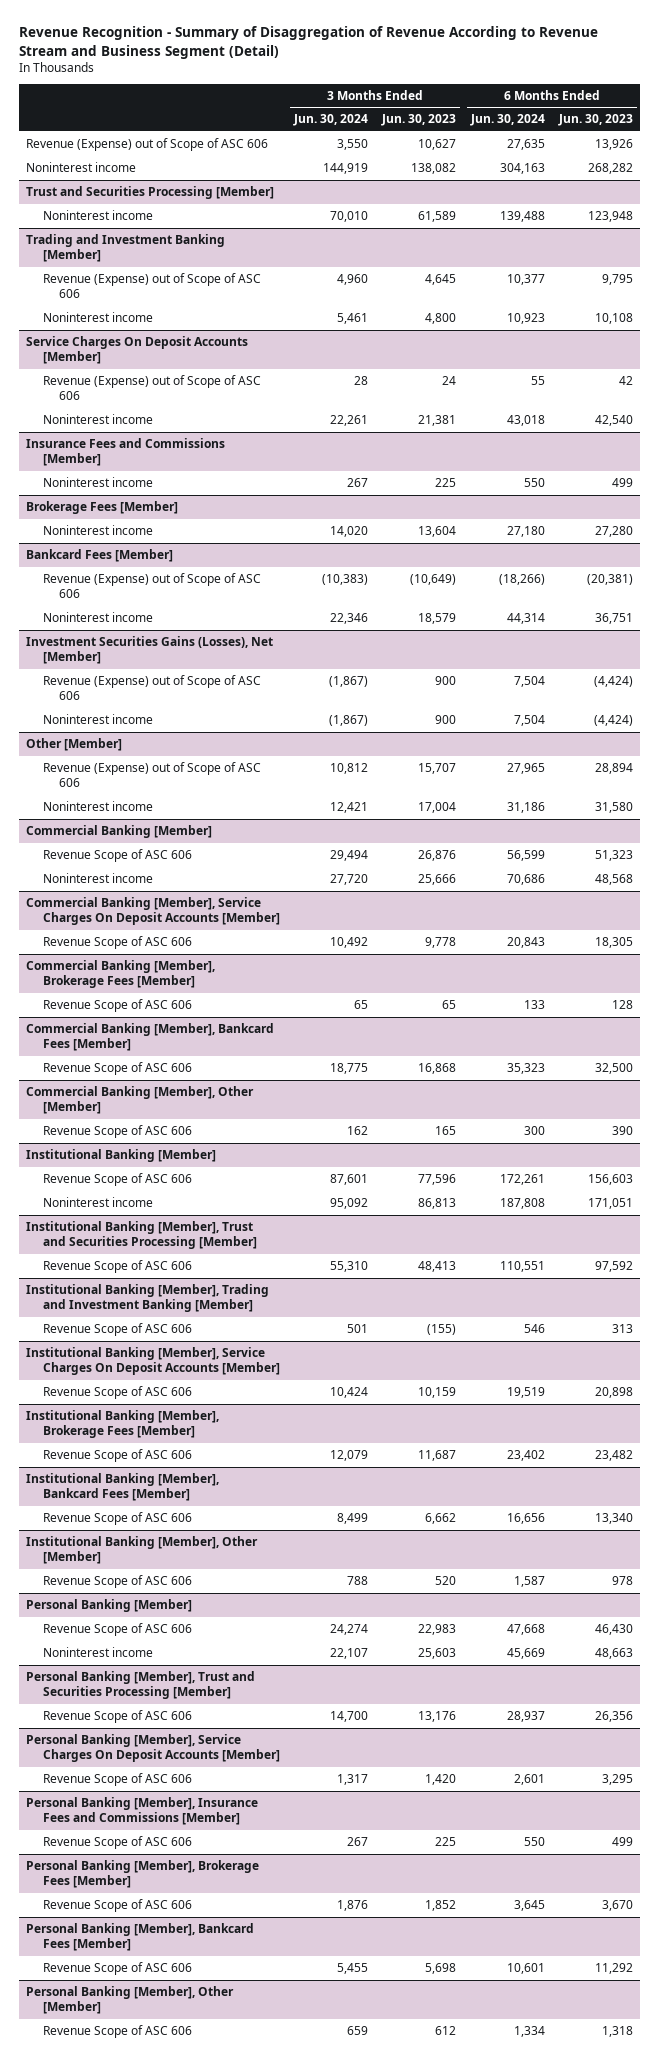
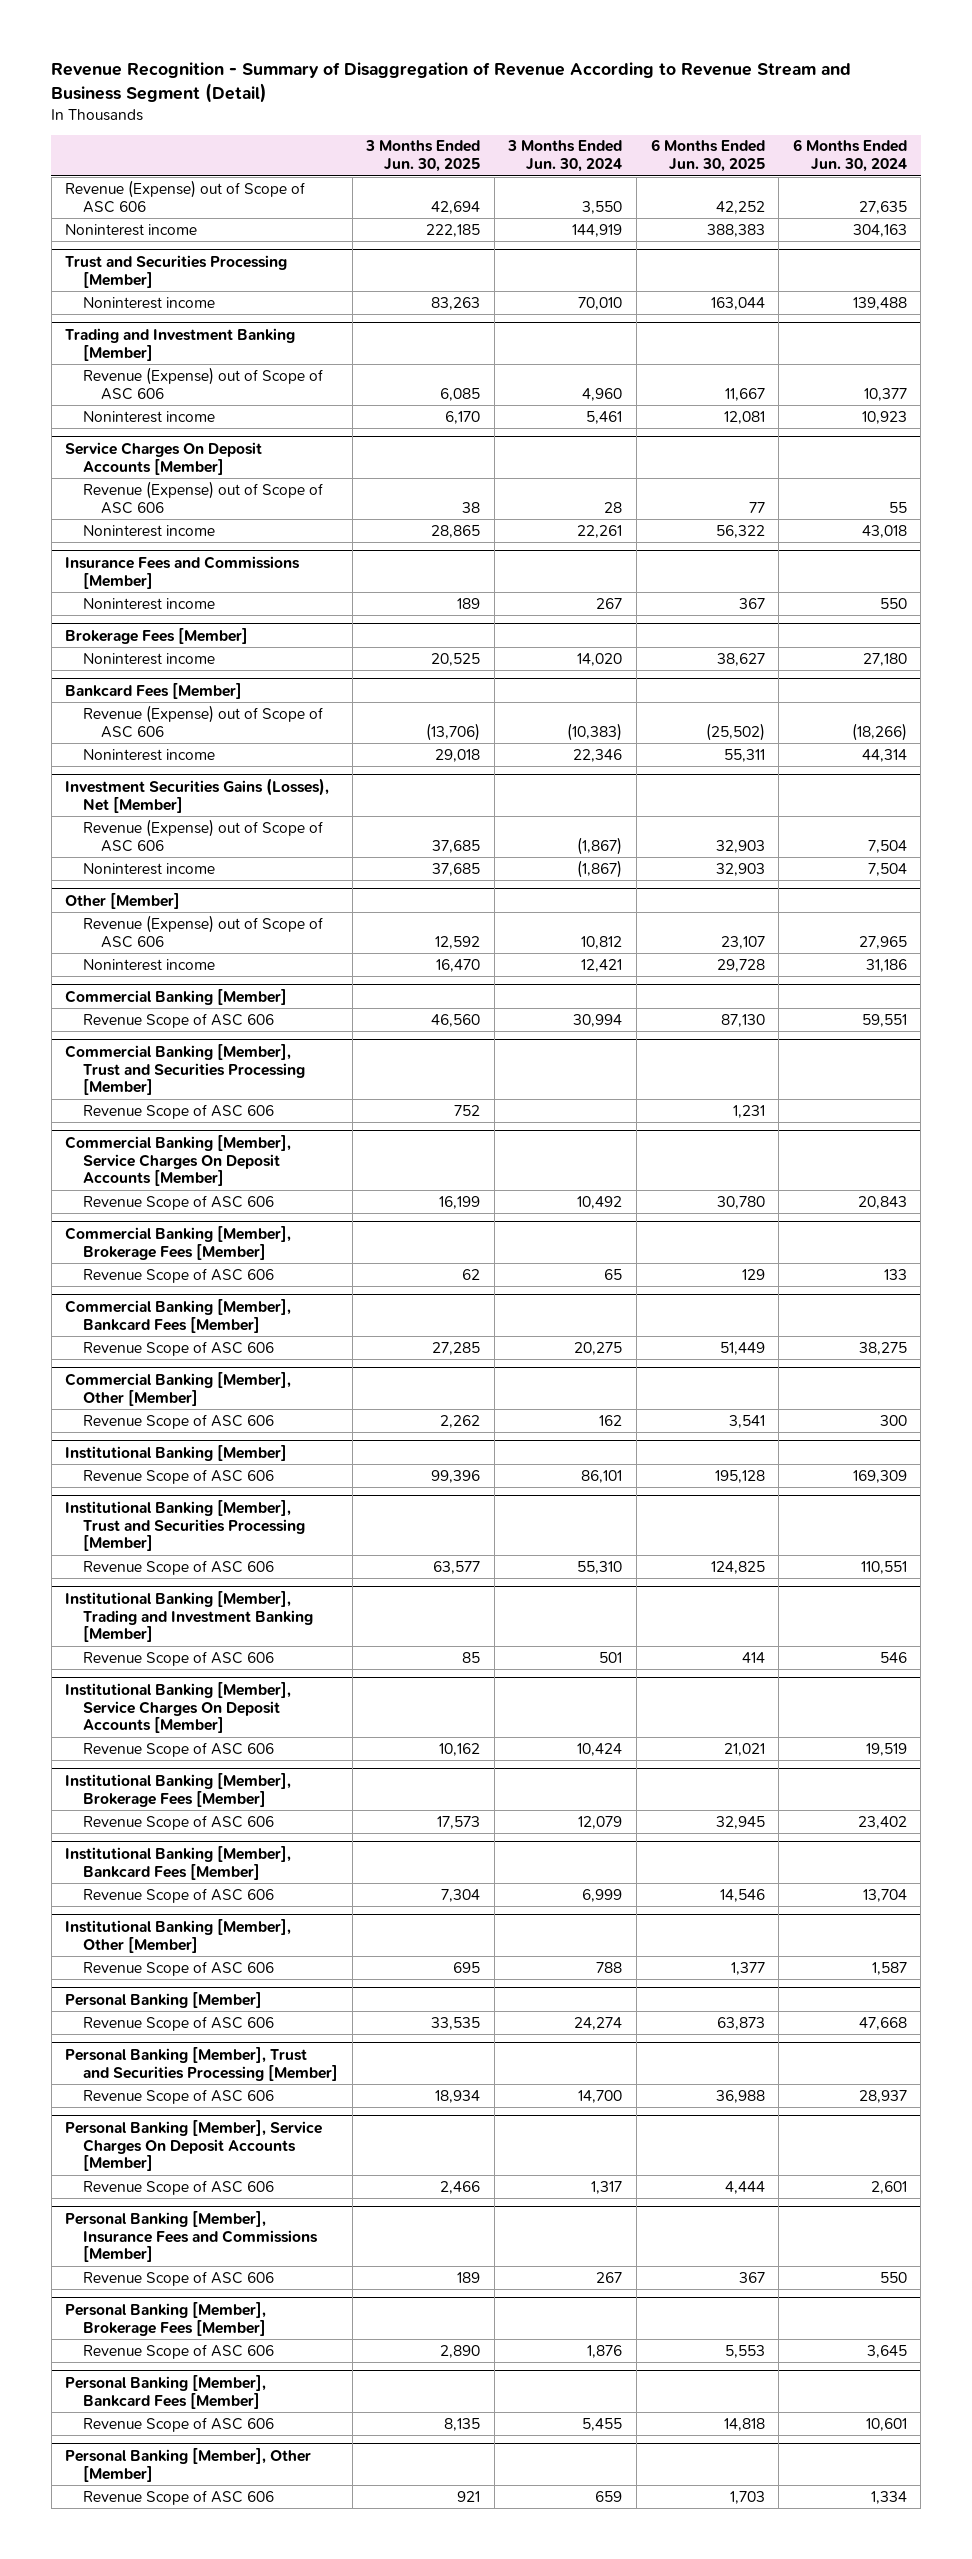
[381,114,457,127] Jun. 30, 2023 -> none
[558,114,634,127] Jun. 30, 2023 -> none
none -> [365,140,481,173] 3 Months Ended Jun. 30, 2025
none -> [650,139,765,173] 6 Months Ended Jun. 30, 2025
[42,873,153,884] Noninterest income -> none
[329,850,368,862] 29,494 -> [573,1013,623,1027] 30,994
[506,850,545,862] 56,599 -> [861,1013,907,1027] 59,551
none -> [65,1043,306,1096] Commercial Banking [Member], Trust and Securities Processing [Member]
none -> [83,1103,275,1119] Revenue Scope of ASC 606
[329,1063,368,1075] 18,775 -> [574,1341,623,1355] 20,275
[506,1063,545,1075] 35,323 -> [858,1341,907,1355] 38,275
[42,1197,153,1208] Noninterest income -> none
[329,1174,368,1186] 87,601 -> [581,1469,623,1483] 86,101
[499,1174,545,1186] 172,261 -> [852,1469,907,1483] 169,309
[336,1513,368,1525] 8,499 -> [582,1888,623,1902] 6,999
[506,1513,545,1525] 16,656 -> [862,1888,907,1902] 13,704
[42,1647,153,1658] Noninterest income -> none

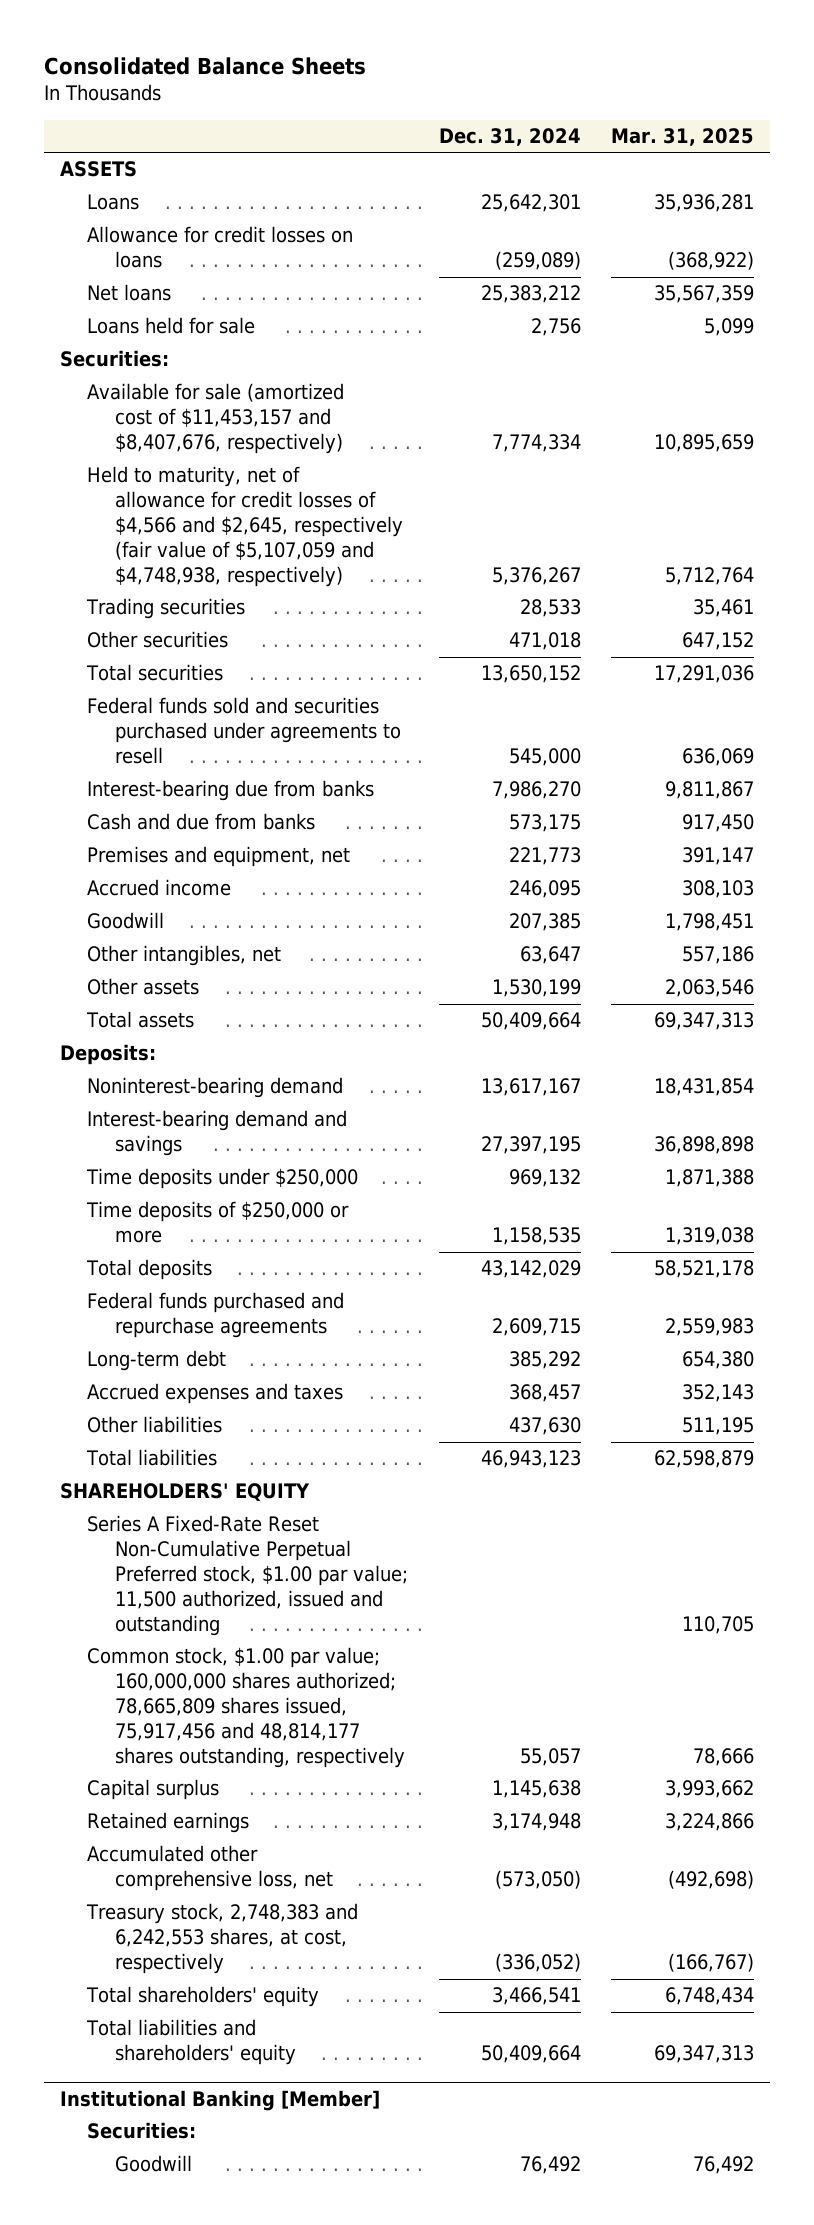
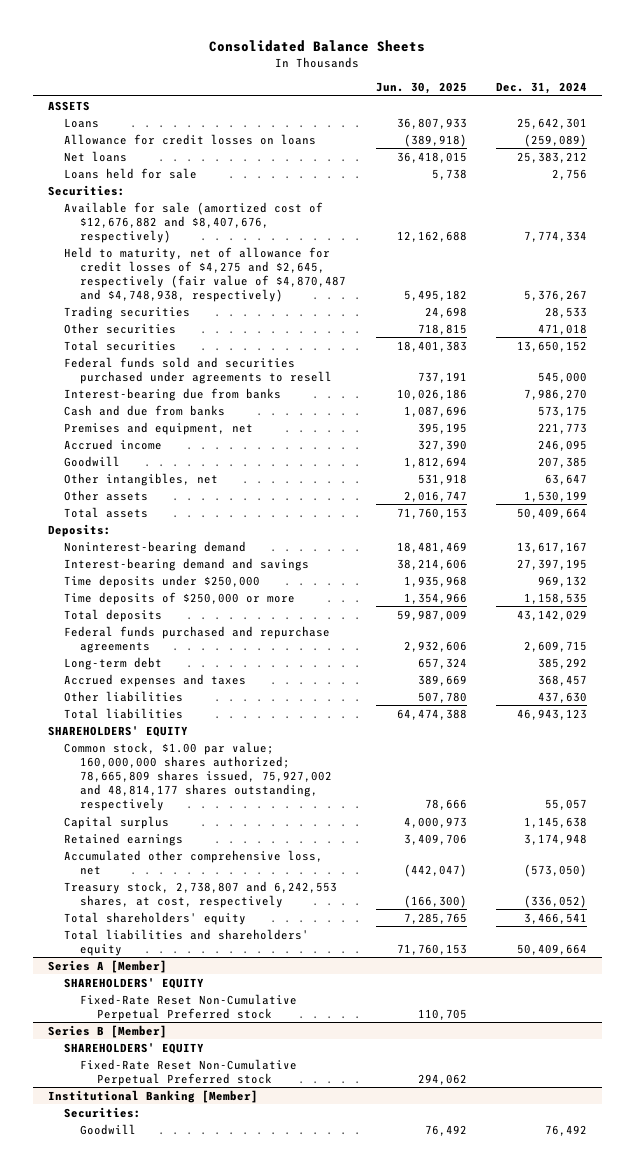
[611,128,755,147] Mar. 31, 2025 -> none
none -> [375,82,467,95] Jun. 30, 2025
[87,383,345,455] Available for sale (amortized cost of $11,453,157 and $8,407,676, respectively) -> [63,201,323,243] Available for sale (amortized cost of $12,676,882 and $8,407,676, respectively)
[87,466,404,588] Held to maturity, net of allowance for credit losses of $4,566 and $2,645, respectively (fair value of $5,107,059 and $4,748,938, respectively) -> [63,246,347,302] Held to maturity, net of allowance for credit losses of $4,275 and $2,645, respectively (fair value of $4,870,487 and $4,748,938, respectively)
[87,1515,409,1637] Series A Fixed-Rate Reset Non-Cumulative Perpetual Preferred stock, $1.00 par value; 11,500 authorized, issued and outstanding -> none
[87,1647,406,1769] Common stock, $1.00 par value; 160,000,000 shares authorized; 78,665,809 shares issued, 75,917,456 and 48,814,177 shares outstanding, respectively -> [63,741,333,812] Common stock, $1.00 par value; 160,000,000 shares authorized; 78,665,809 shares issued, 75,927,002 and 48,814,177 shares outstanding, respectively
[86,1903,359,1975] Treasury stock, 2,748,383 and 6,242,553 shares, at cost, respectively -> [63,880,337,908] Treasury stock, 2,738,807 and 6,242,553 shares, at cost, respectively
none -> [47,959,167,973] Series A [Member]
none -> [63,977,204,989] SHAREHOLDERS' EQUITY
none -> [80,993,298,1021] Fixed-Rate Reset Non-Cumulative Perpetual Preferred stock
none -> [47,1024,167,1038] Series B [Member]
none -> [63,1042,204,1054] SHAREHOLDERS' EQUITY
none -> [80,1058,298,1086] Fixed-Rate Reset Non-Cumulative Perpetual Preferred stock

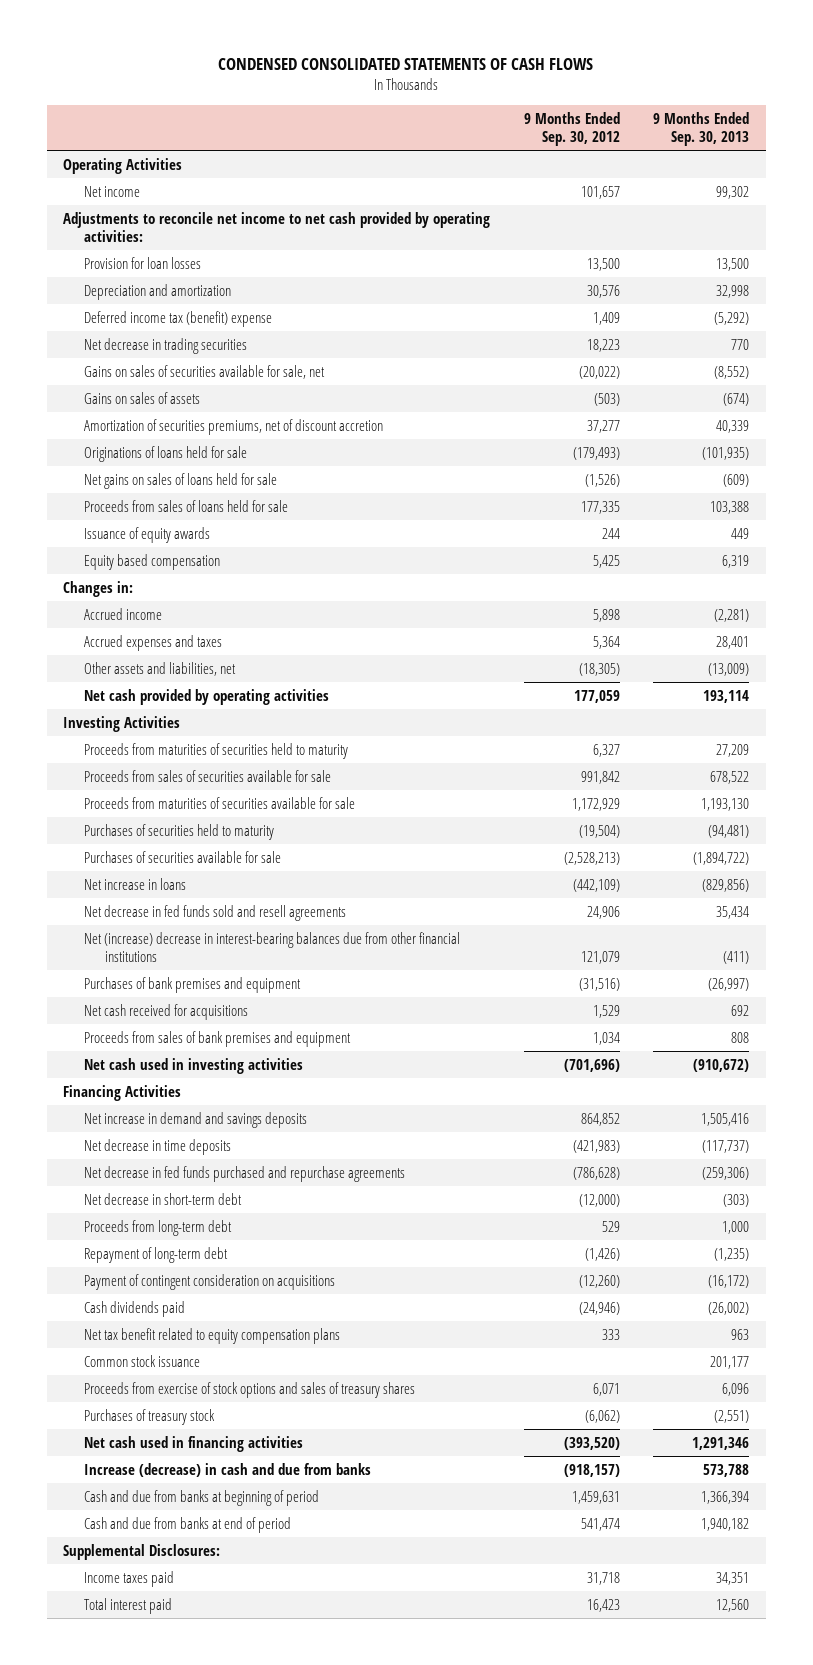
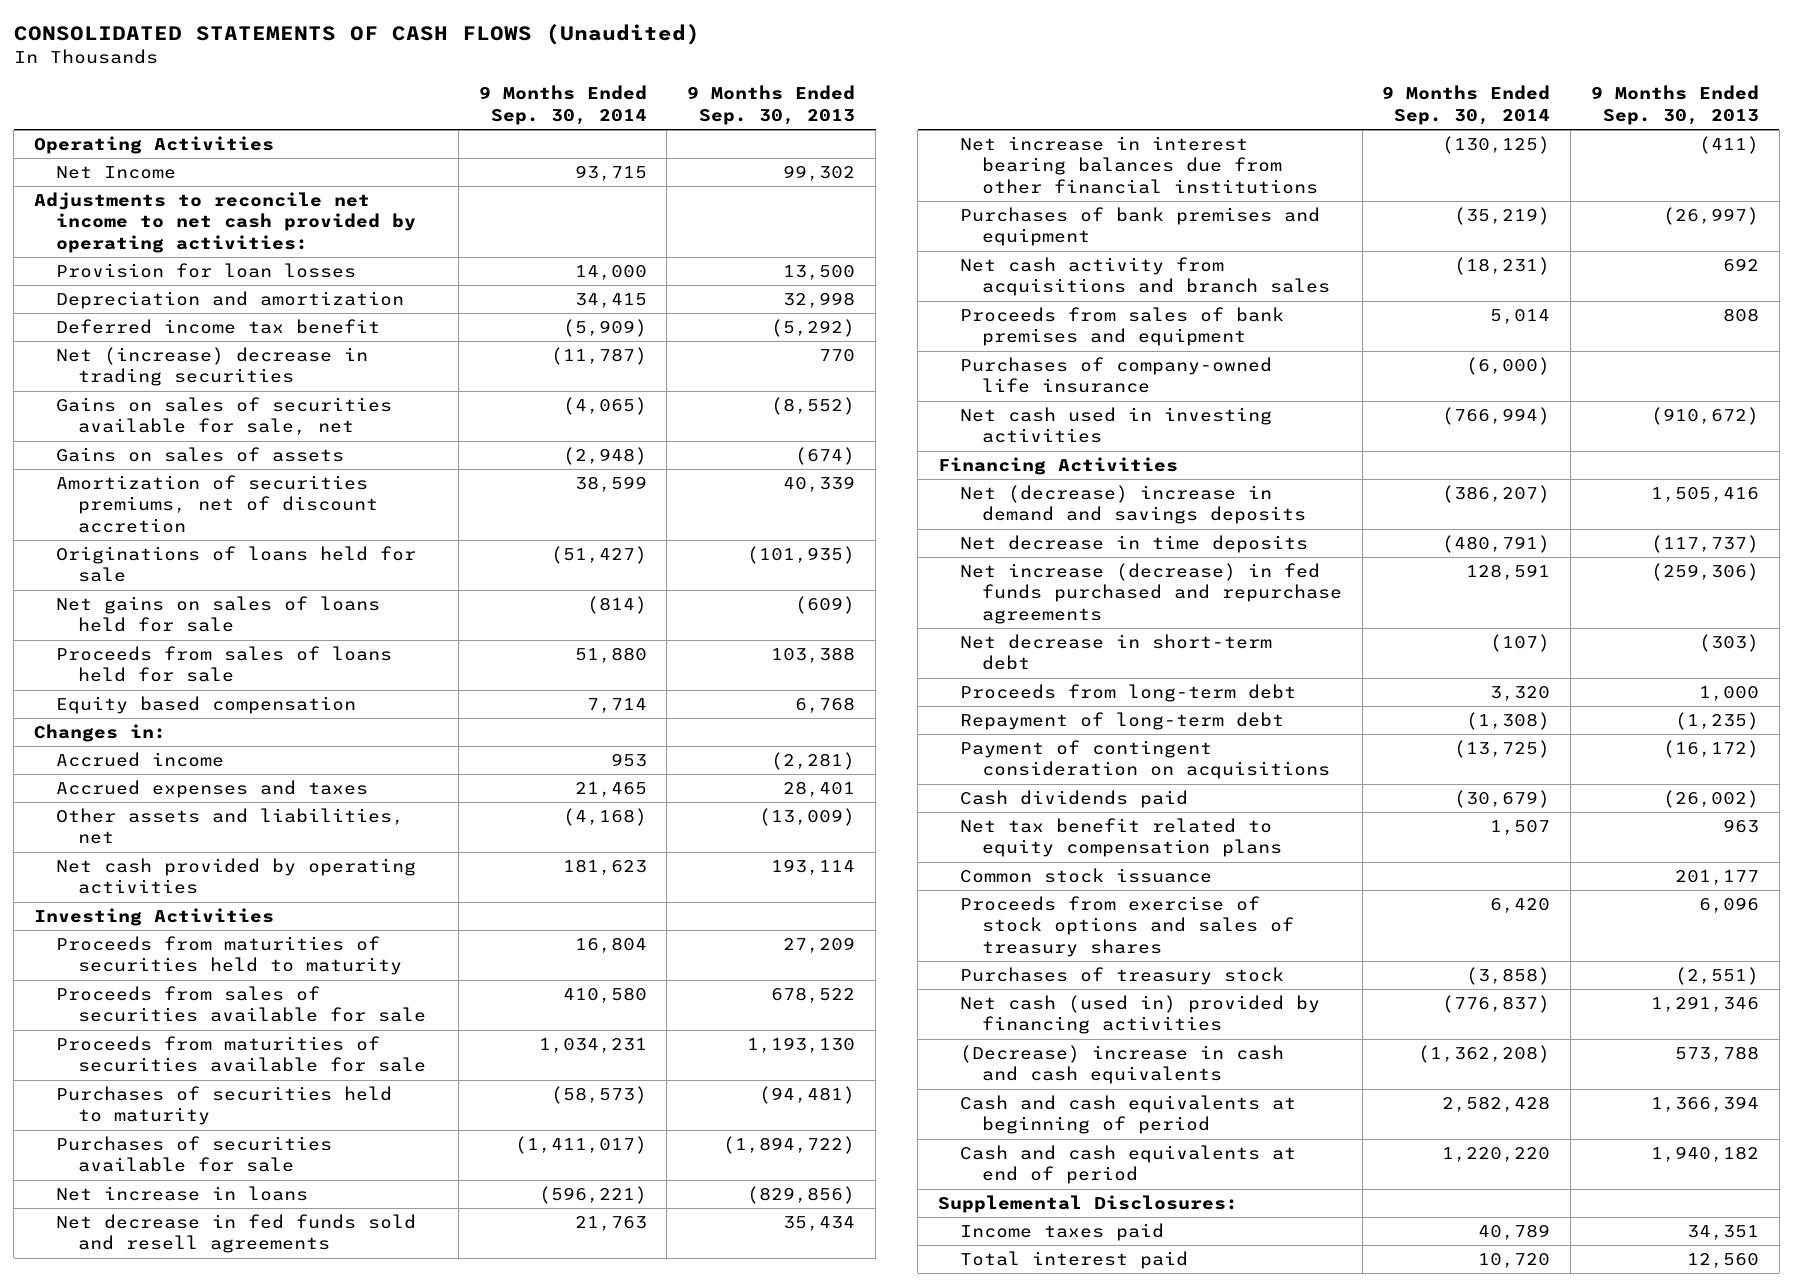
[218,58,594,71] CONDENSED CONSOLIDATED STATEMENTS OF CASH FLOWS -> [13,23,700,45] CONSOLIDATED STATEMENTS OF CASH FLOWS (Unaudited)
[523,112,620,146] 9 Months Ended Sep. 30, 2012 -> none
none -> [478,85,647,125] 9 Months Ended Sep. 30, 2014
[84,185,141,197] Net income -> [56,166,177,180] Net Income
[84,310,273,327] Deferred income tax (benefit) expense -> [56,319,381,335] Deferred income tax benefit
[84,337,248,354] Net decrease in trading securities -> [56,347,369,387] Net (increase) decrease in trading securities
[84,526,211,543] Issuance of equity awards -> none
[722,554,750,568] 6,319 -> [795,697,856,714] 6,768
[84,931,461,962] Net (increase) decrease in interest-bearing balances due from other financial institutions -> [959,136,1318,194] Net increase in interest bearing balances due from other financial institutions
[84,1003,249,1020] Net cash received for acquisitions -> [959,257,1330,297] Net cash activity from acquisitions and branch sales
none -> [959,357,1272,394] Purchases of company-owned life insurance
[84,1111,308,1128] Net increase in demand and savings deposits -> [959,485,1306,525] Net (decrease) increase in demand and savings deposits
[84,1165,406,1182] Net decrease in fed funds purchased and repurchase agreements -> [959,563,1342,624] Net increase (decrease) in fed funds purchased and repurchase agreements
[84,1435,304,1452] Net cash used in financing activities -> [959,995,1320,1035] Net cash (used in) provided by financing activities
[84,1462,372,1477] Increase (decrease) in cash and due from banks -> [959,1045,1284,1085] (Decrease) increase in cash and cash equivalents
[84,1489,320,1506] Cash and due from banks at beginning of period -> [959,1095,1296,1135] Cash and cash equivalents at beginning of period
[84,1516,292,1533] Cash and due from banks at end of period -> [959,1145,1296,1185] Cash and cash equivalents at end of period

